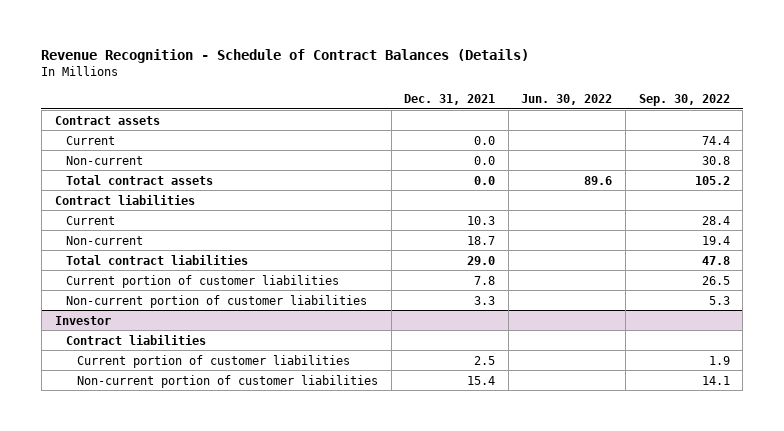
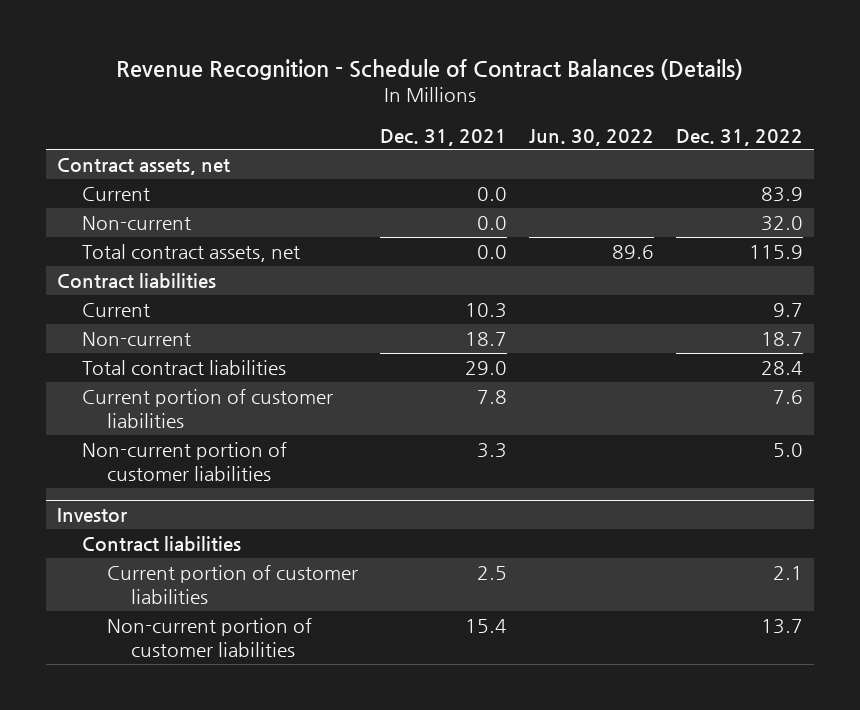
[638,94,730,107] Sep. 30, 2022 -> none
none -> [676,128,804,146] Dec. 31, 2022
[54,115,160,125] Contract assets -> [56,158,230,176] Contract assets, net
[65,174,213,185] Total contract assets -> [81,244,300,263] Total contract assets, net

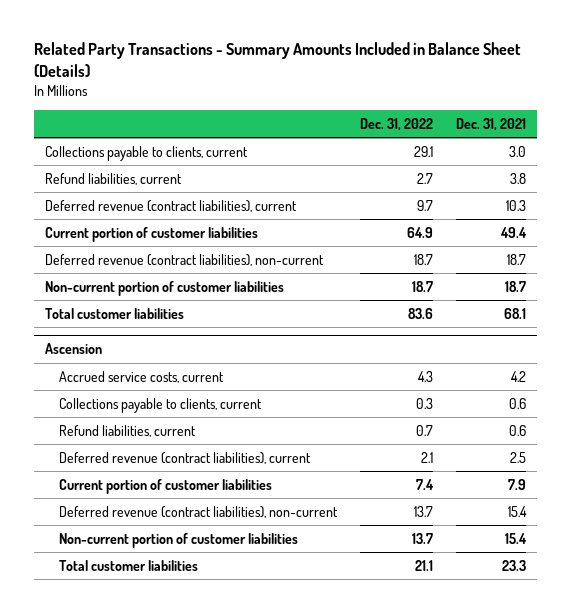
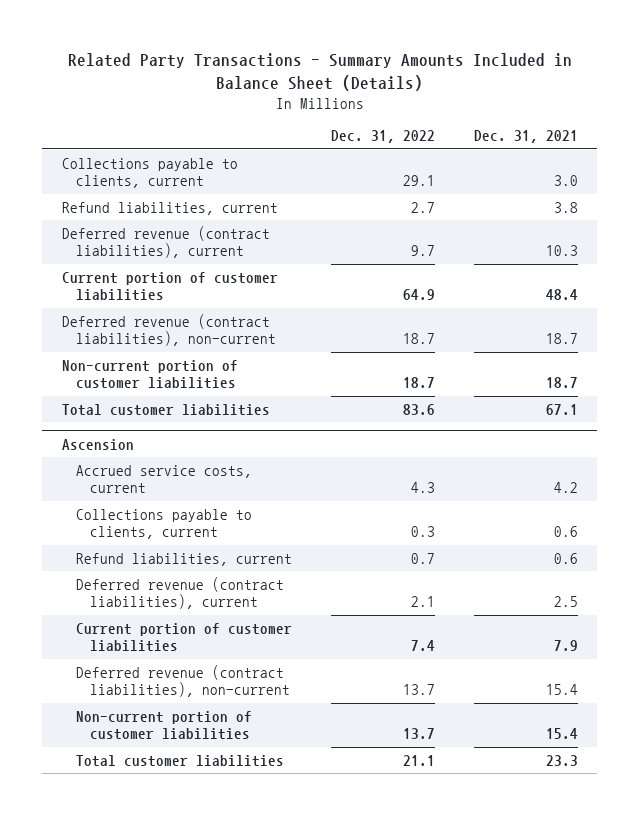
[499,226,527,238] 49.4 -> [545,289,578,301] 48.4
[503,307,526,319] 68.1 -> [545,403,578,415] 67.1

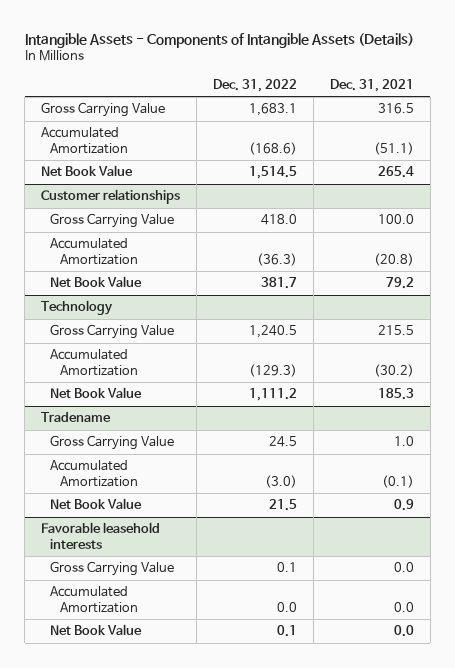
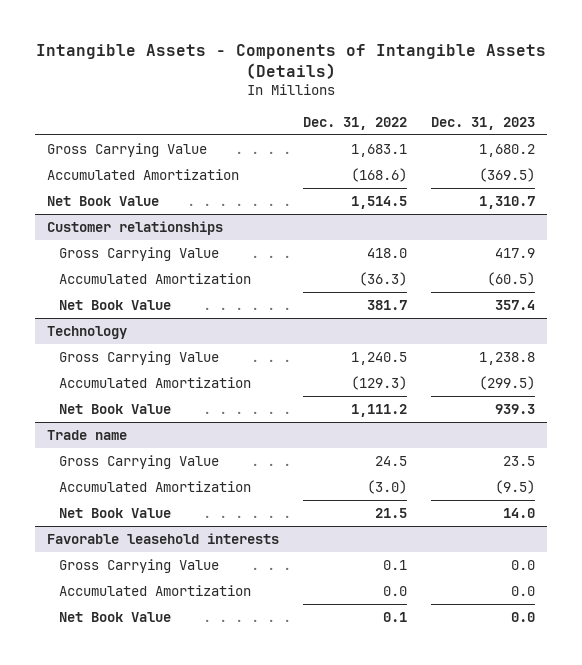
[329,78,414,92] Dec. 31, 2021 -> none
none -> [430,116,535,130] Dec. 31, 2023
[41,412,112,423] Tradename -> [46,430,127,441] Trade name

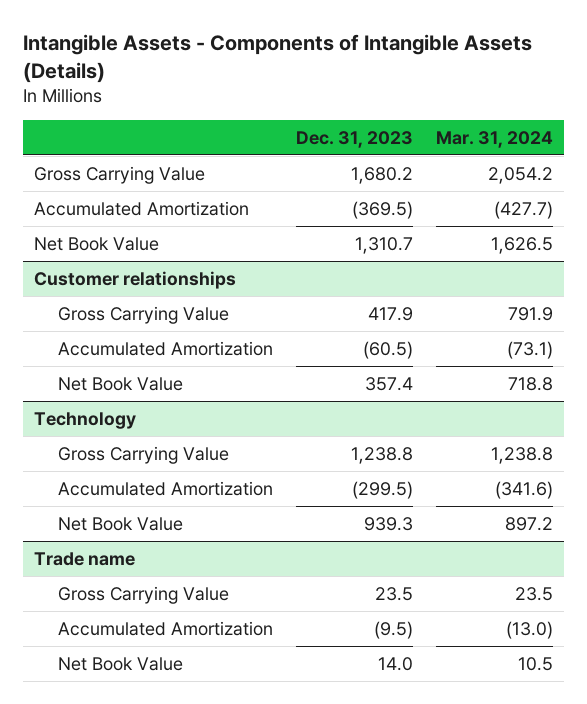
[302,116,407,130] Dec. 31, 2022 -> none
none -> [435,130,553,148] Mar. 31, 2024
[46,533,279,545] Favorable leasehold interests -> none
[58,559,219,574] Gross Carrying Value -> none
[58,585,251,597] Accumulated Amortization -> none
[58,612,171,623] Net Book Value -> none

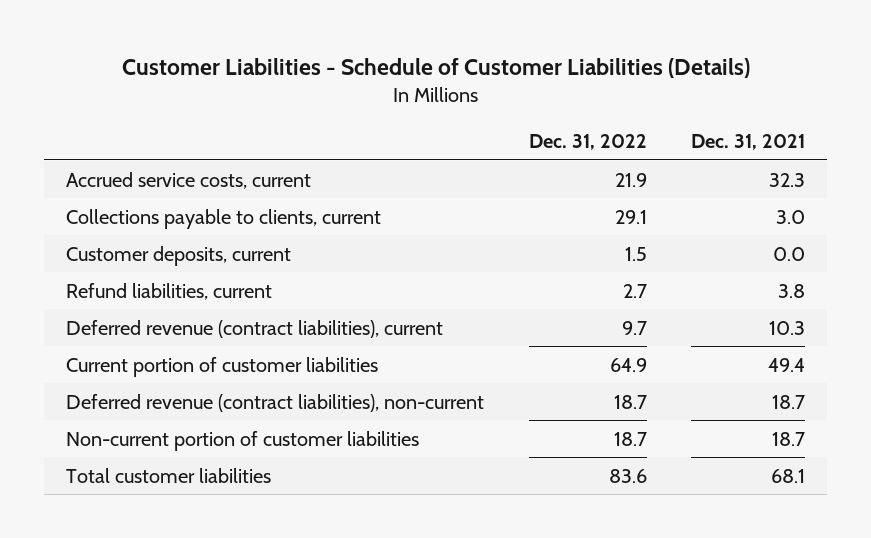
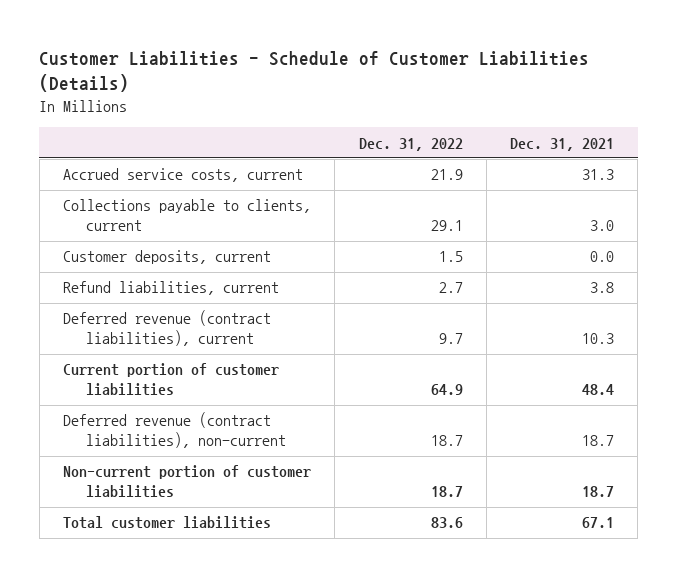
[769,172,806,187] 32.3 -> [582,169,615,181] 31.3
[768,357,806,372] 49.4 -> [582,384,615,396] 48.4
[771,468,806,483] 68.1 -> [582,517,615,529] 67.1

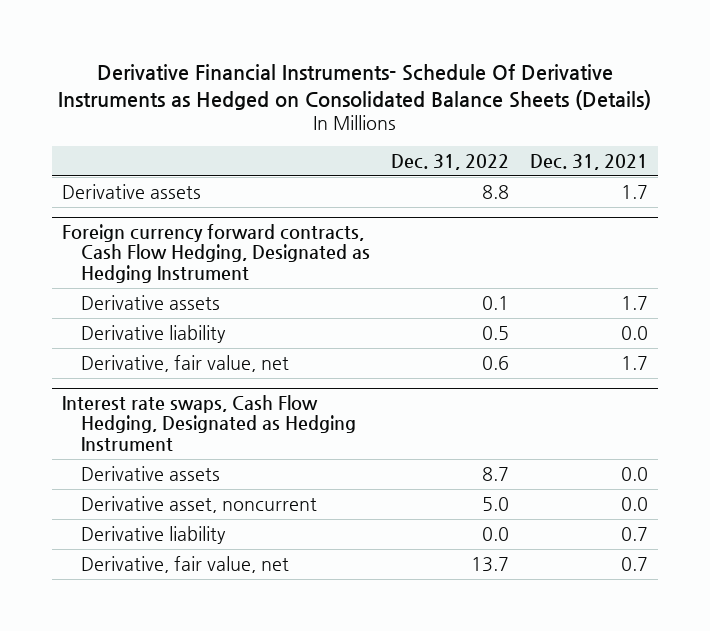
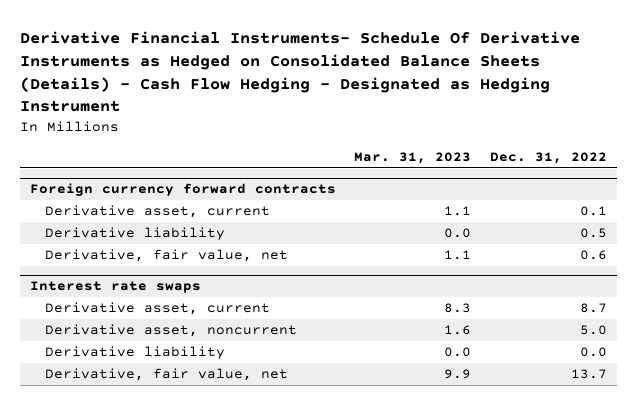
[58,63,652,110] Derivative Financial Instruments- Schedule Of Derivative Instruments as Hedged on Consolidated Balance Sheets (Details) -> [20,31,581,113] Derivative Financial Instruments- Schedule Of Derivative Instruments as Hedged on Consolidated Balance Sheets (Details) - Cash Flow Hedging - Designated as Hedging Instrument
[529,154,648,171] Dec. 31, 2021 -> none
none -> [354,152,472,165] Mar. 31, 2023
[62,224,370,283] Foreign currency forward contracts, Cash Flow Hedging, Designated as Hedging Instrument -> none
[80,294,220,310] Derivative assets -> none
none -> [29,183,336,197] Foreign currency forward contracts
[62,183,202,199] Derivative assets -> [44,205,270,219] Derivative asset, current
[481,184,509,199] 8.8 -> [580,206,608,217] 0.1
[62,395,356,451] Interest rate swaps, Cash Flow Hedging, Designated as Hedging Instrument -> none
none -> [29,281,201,294] Interest rate swaps
[80,465,220,481] Derivative assets -> [44,302,270,316] Derivative asset, current

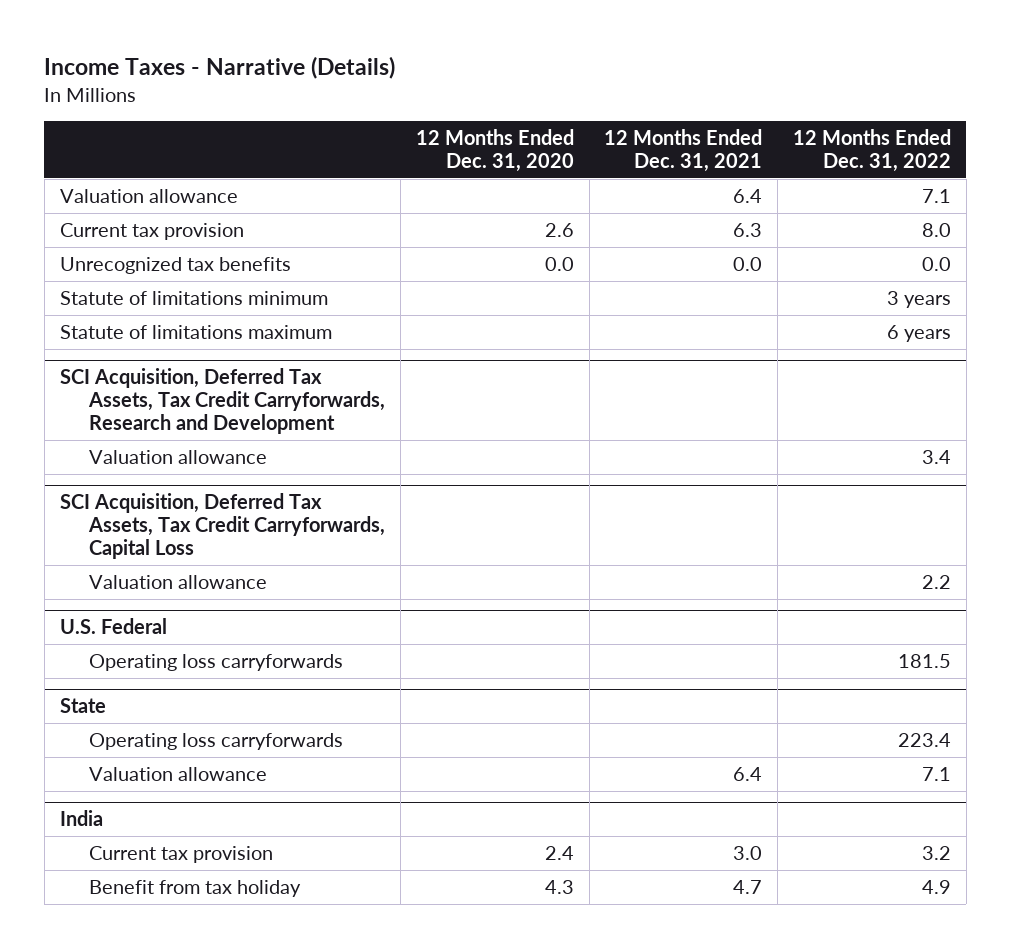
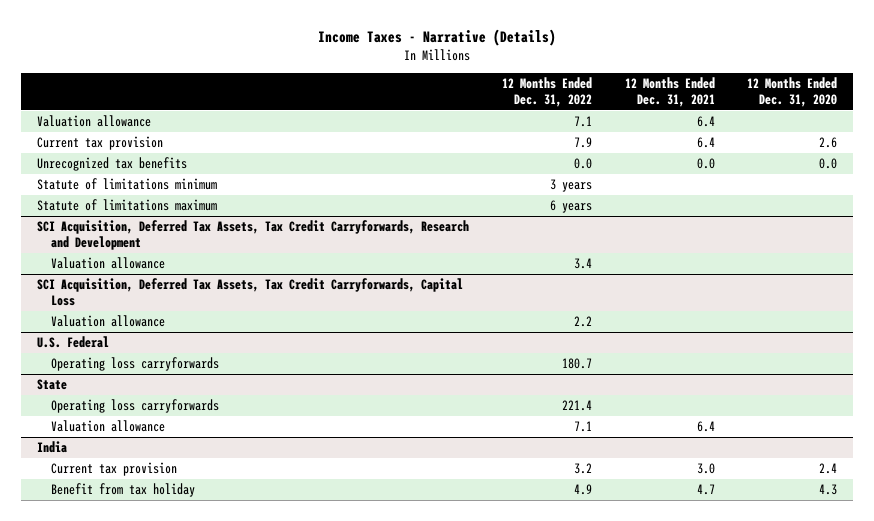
[733,222,763,237] 6.3 -> [696,137,715,149] 6.4
[922,222,952,237] 8.0 -> [573,137,592,149] 7.9
[898,653,952,668] 181.5 -> [561,358,592,370] 180.7
[898,732,952,747] 223.4 -> [561,400,592,412] 221.4

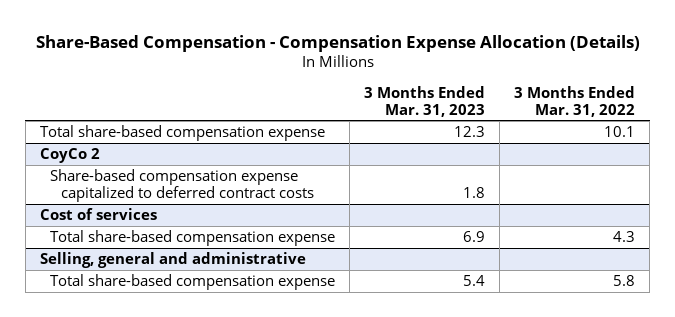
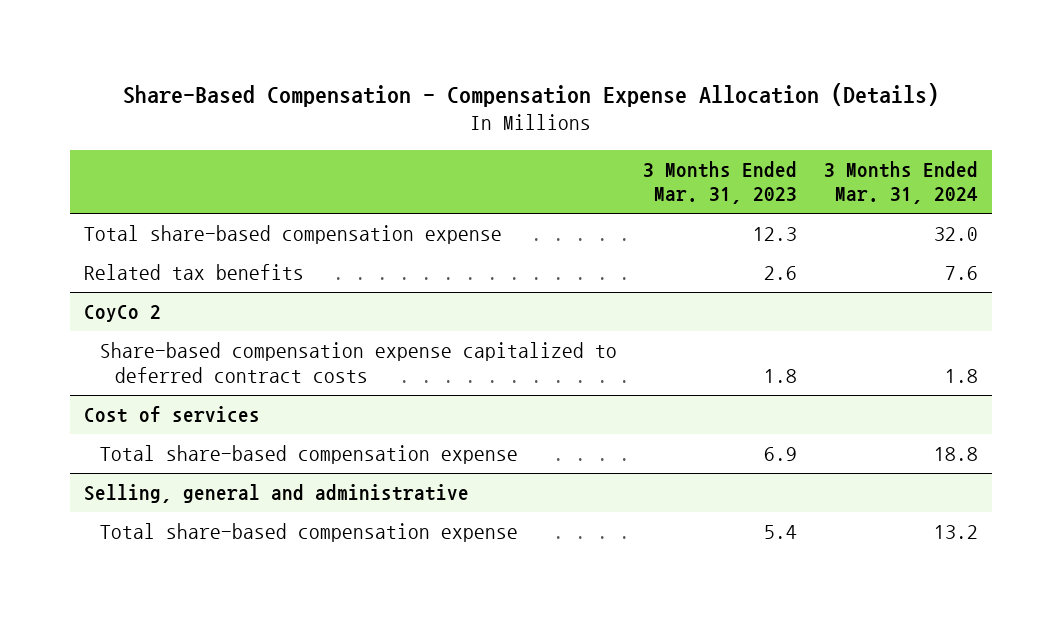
[514,85,636,117] 3 Months Ended Mar. 31, 2022 -> none
none -> [824,160,979,205] 3 Months Ended Mar. 31, 2024
none -> [83,264,304,281] Related tax benefits

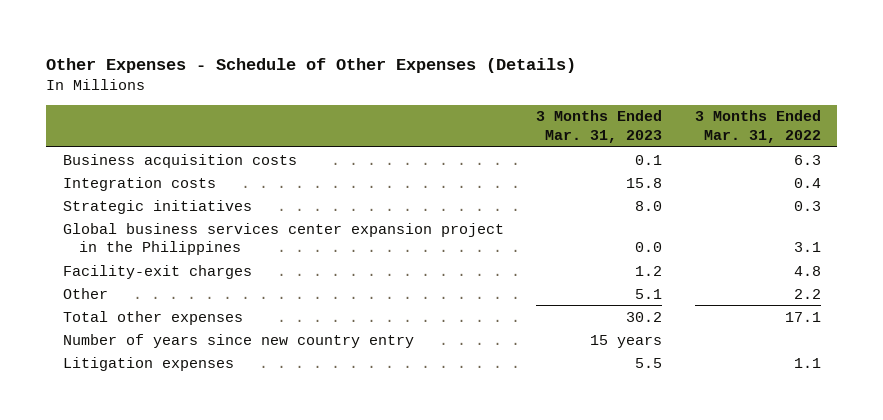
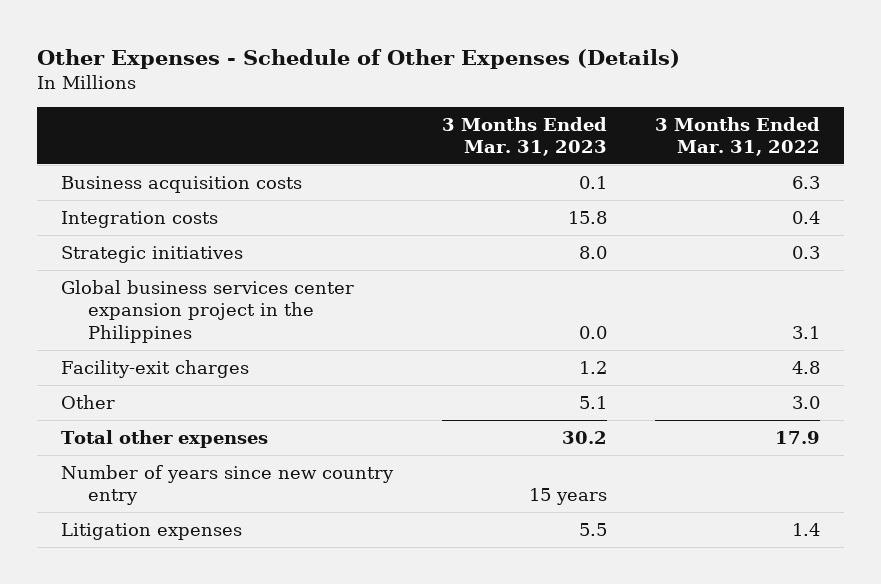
[793,288,821,299] 2.2 -> [791,396,820,410] 3.0
[784,311,821,322] 17.1 -> [774,431,820,445] 17.9
[793,357,821,368] 1.1 -> [791,523,820,537] 1.4

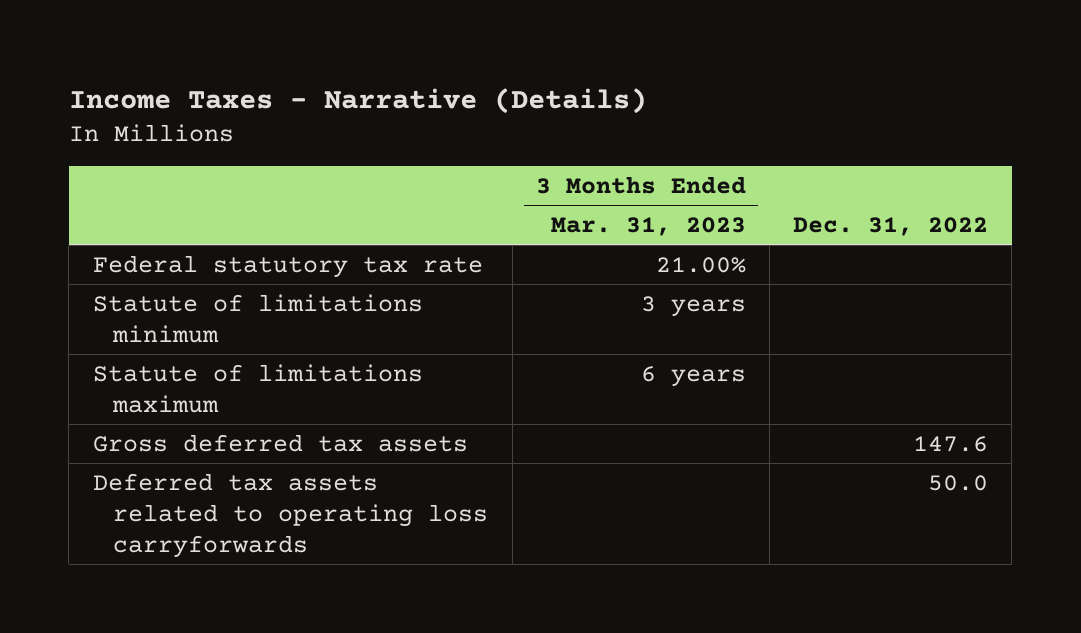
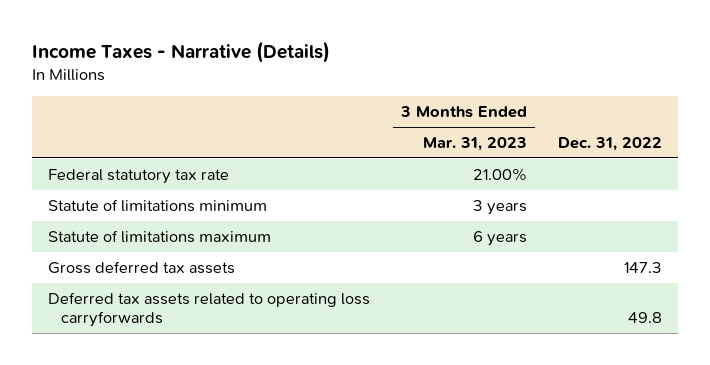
[913,435,989,452] 147.6 -> [624,261,663,273] 147.3
[928,474,989,491] 50.0 -> [628,312,663,324] 49.8

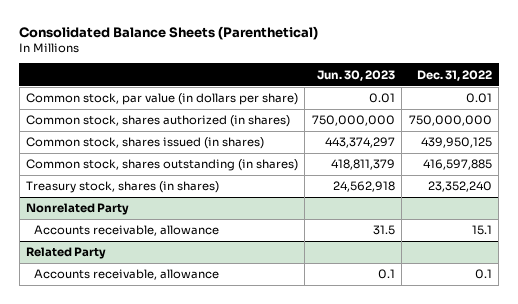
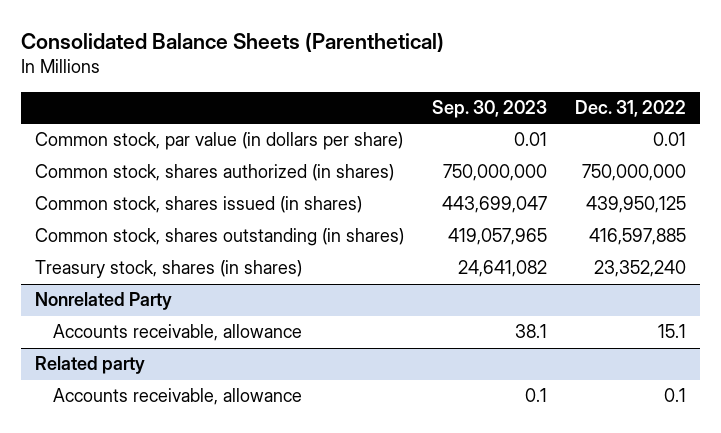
[316,69,395,81] Jun. 30, 2023 -> none
none -> [432,100,548,119] Sep. 30, 2023
[26,247,107,260] Related Party -> [34,356,145,375] Related party

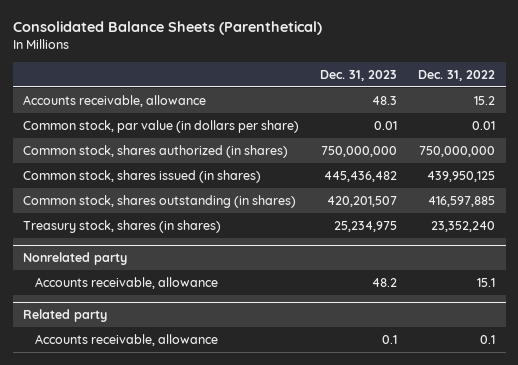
[432,100,548,119] Sep. 30, 2023 -> none
none -> [320,69,398,81] Dec. 31, 2023
none -> [23,94,207,107] Accounts receivable, allowance
[34,292,172,311] Nonrelated Party -> [23,252,128,266] Nonrelated party

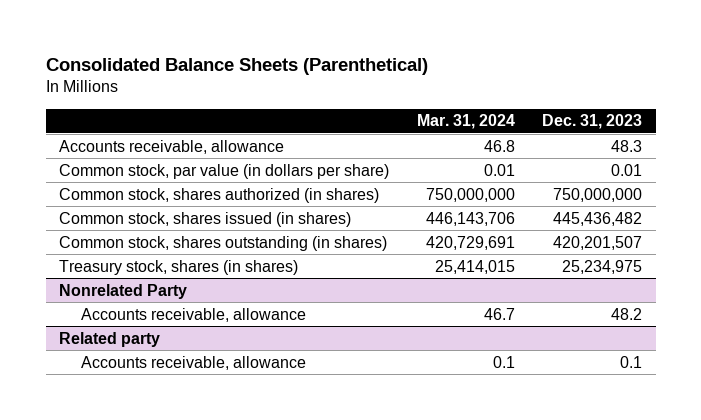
[418,69,496,81] Dec. 31, 2022 -> none
none -> [416,114,515,130] Mar. 31, 2024
[23,252,128,266] Nonrelated party -> [59,283,188,299] Nonrelated Party

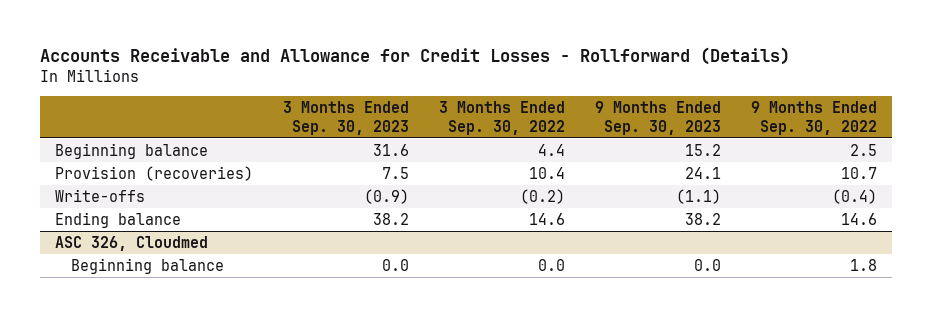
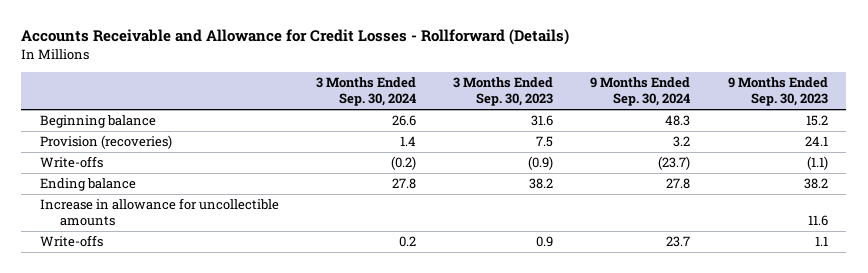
[438,101,565,135] 3 Months Ended Sep. 30, 2022 -> none
[750,101,877,135] 9 Months Ended Sep. 30, 2022 -> none
none -> [316,76,417,107] 3 Months Ended Sep. 30, 2024
none -> [590,76,691,107] 9 Months Ended Sep. 30, 2024
[54,235,208,251] ASC 326, Cloudmed -> none
[70,257,224,274] Beginning balance -> none
none -> [39,198,279,227] Increase in allowance for uncollectible amounts
none -> [39,235,103,248] Write-offs

